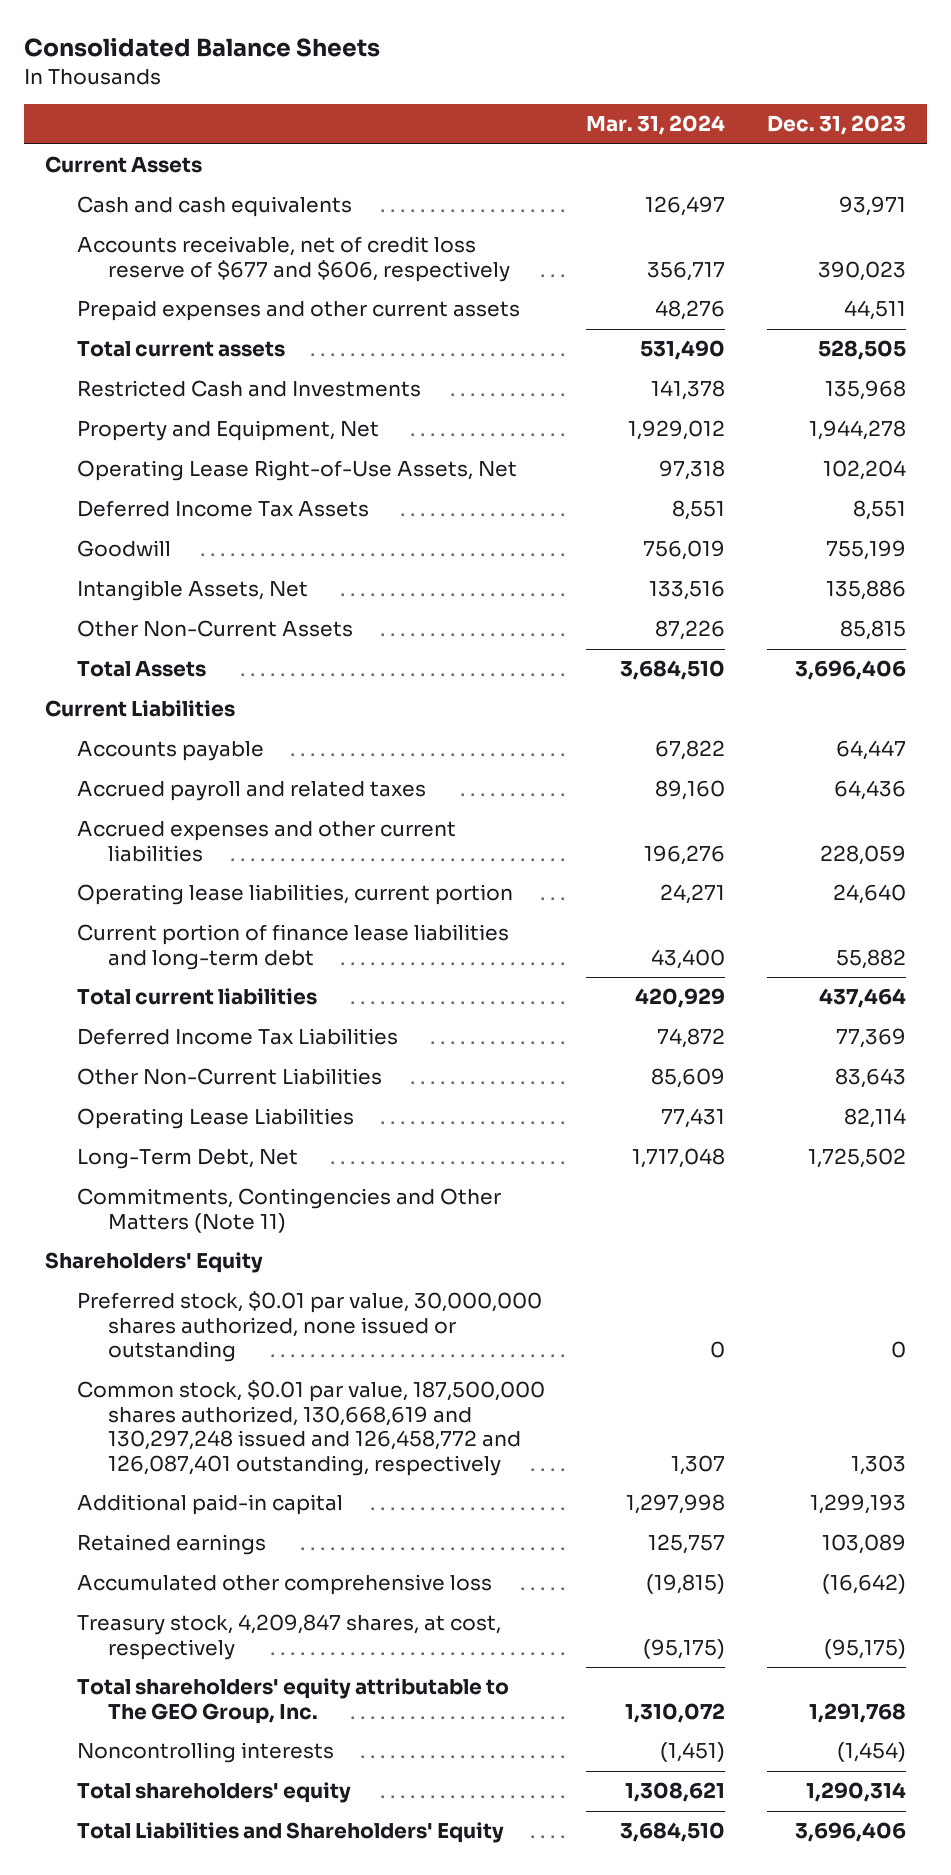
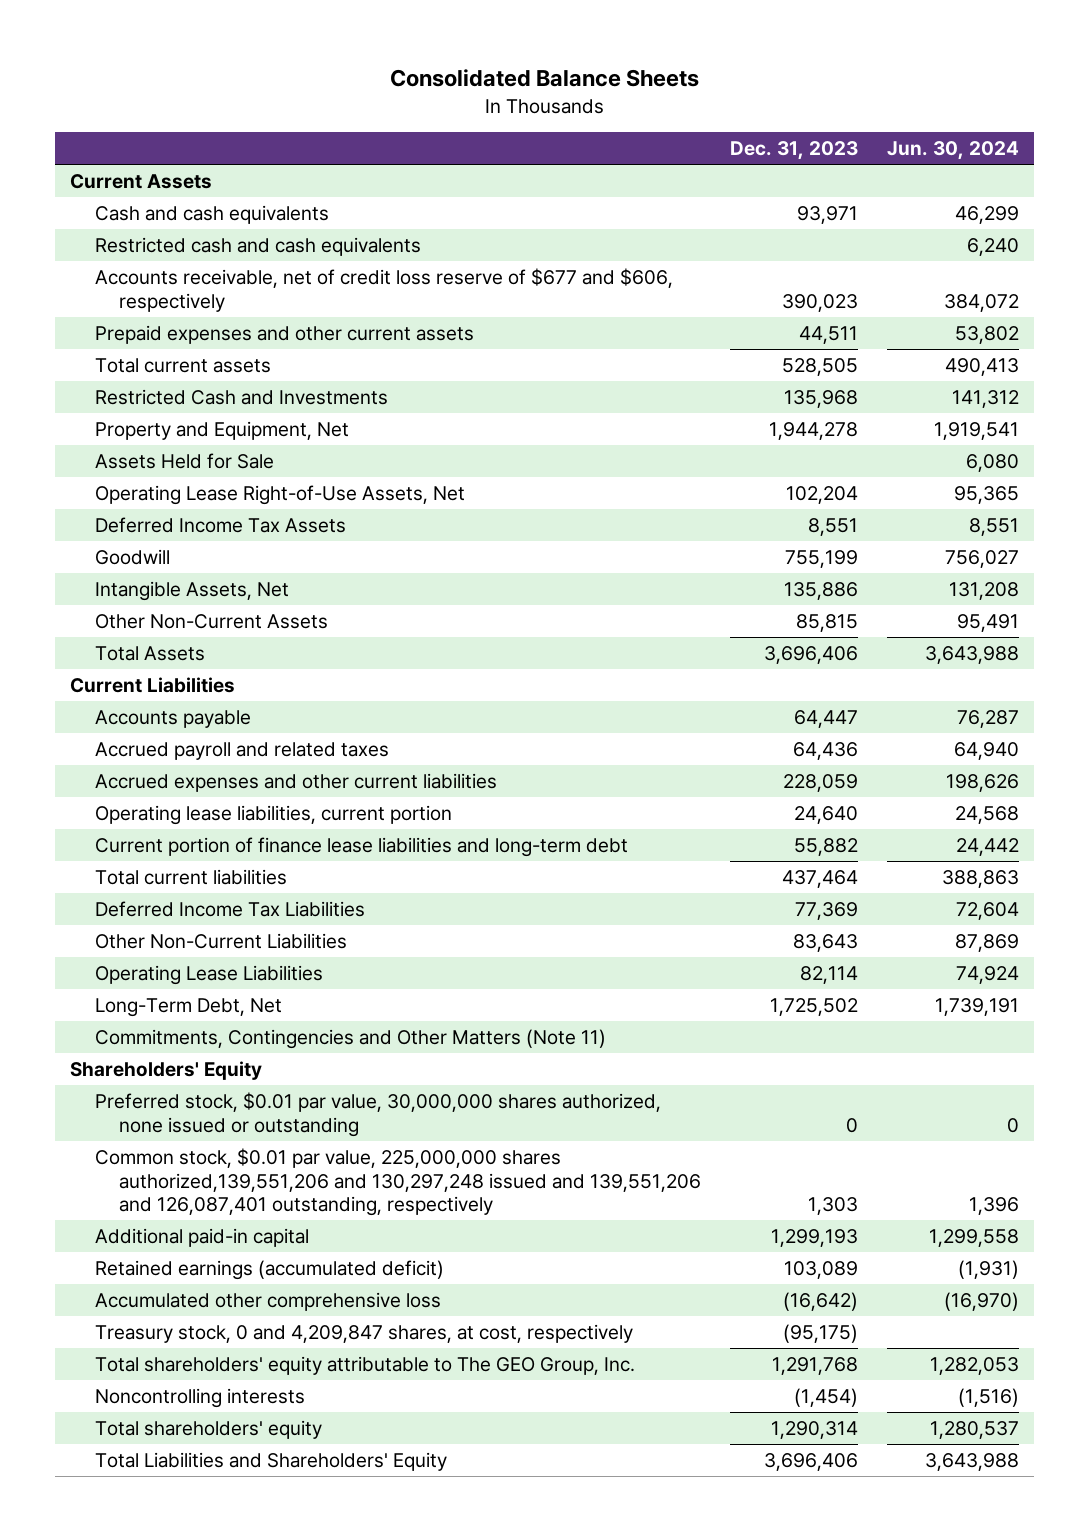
[586,115,726,136] Mar. 31, 2024 -> none
none -> [887,141,1020,161] Jun. 30, 2024
none -> [94,236,421,256] Restricted cash and cash equivalents
none -> [94,452,274,469] Assets Held for Sale
[76,1380,545,1476] Common stock, $0.01 par value, 187,500,000 shares authorized, 130,668,619 and 130,297,248 issued and 126,458,772 and 126,087,401 outstanding, respectively -> [94,1147,702,1217] Common stock, $0.01 par value, 225,000,000 shares authorized,139,551,206 and 130,297,248 issued and 139,551,206 and 126,087,401 outstanding, respectively
[76,1534,266,1556] Retained earnings -> [94,1259,444,1280] Retained earnings (accumulated deficit)
[76,1614,501,1660] Treasury stock, 4,209,847 shares, at cost, respectively -> [94,1323,633,1343] Treasury stock, 0 and 4,209,847 shares, at cost, respectively

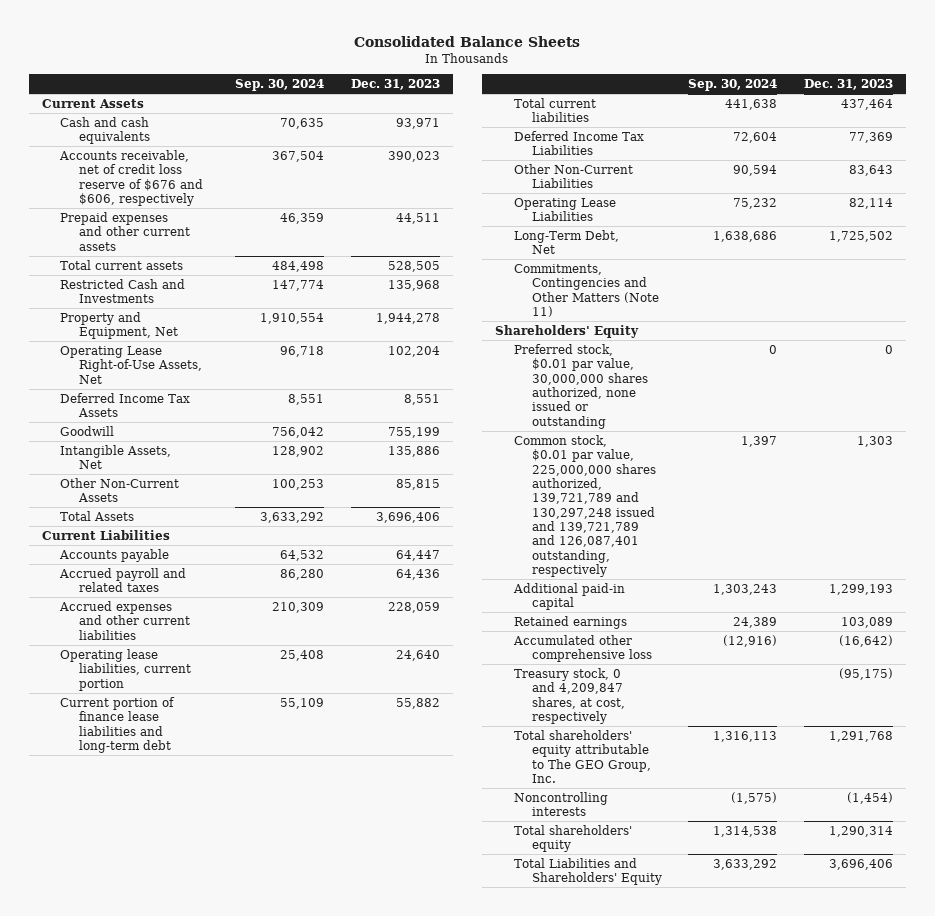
[887,141,1020,161] Jun. 30, 2024 -> none
none -> [235,78,325,91] Sep. 30, 2024
[94,236,421,256] Restricted cash and cash equivalents -> none
[94,267,673,312] Accounts receivable, net of credit loss reserve of $677 and $606, respectively -> [59,149,203,206] Accounts receivable, net of credit loss reserve of $676 and $606, respectively
[94,452,274,469] Assets Held for Sale -> none
[94,1147,702,1217] Common stock, $0.01 par value, 225,000,000 shares authorized,139,551,206 and 130,297,248 issued and 139,551,206 and 126,087,401 outstanding, respectively -> [513,434,656,578] Common stock, $0.01 par value, 225,000,000 shares authorized, 139,721,789 and 130,297,248 issued and 139,721,789 and 126,087,401 outstanding, respectively
[94,1259,444,1280] Retained earnings (accumulated deficit) -> [513,615,627,629] Retained earnings

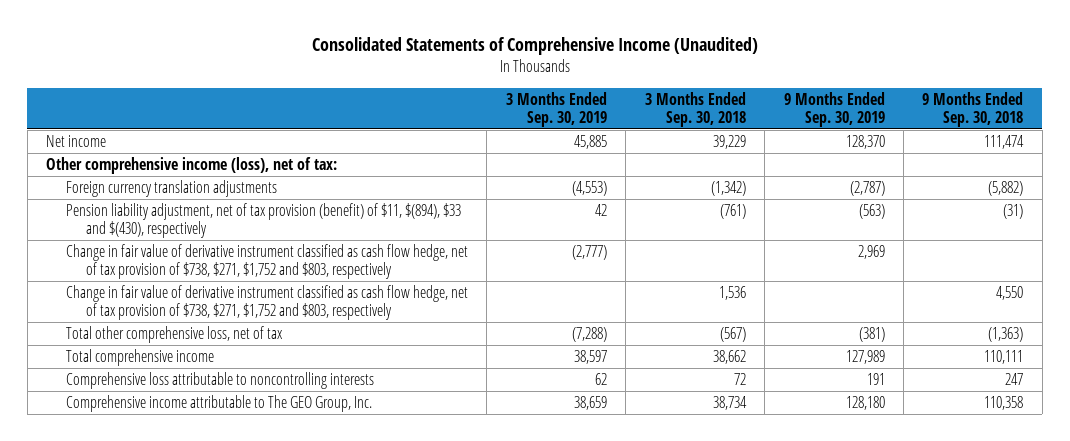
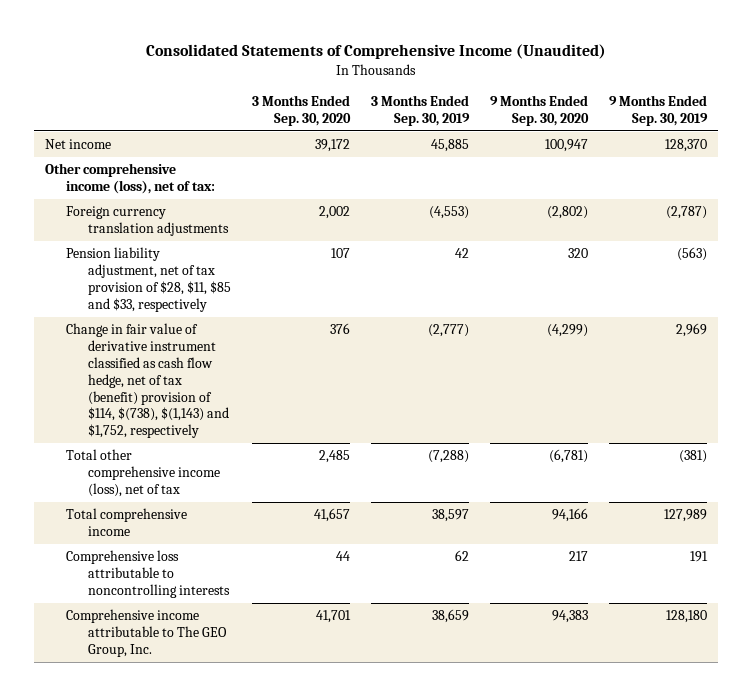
[644,91,746,128] 3 Months Ended Sep. 30, 2018 -> none
[922,91,1024,128] 9 Months Ended Sep. 30, 2018 -> none
none -> [252,95,352,127] 3 Months Ended Sep. 30, 2020
none -> [490,95,590,127] 9 Months Ended Sep. 30, 2020
[65,284,468,321] Change in fair value of derivative instrument classified as cash flow hedge, net of tax provision of $738, $271, $1,752 and $803, respectively -> none
[65,202,461,239] Pension liability adjustment, net of tax provision (benefit) of $11, $(894), $33 and $(430), respectively -> [66,247,231,312] Pension liability adjustment, net of tax provision of $28, $11, $85 and $33, respectively
[65,243,468,280] Change in fair value of derivative instrument classified as cash flow hedge, net of tax provision of $738, $271, $1,752 and $803, respectively -> [66,323,229,439] Change in fair value of derivative instrument classified as cash flow hedge, net of tax (benefit) provision of $114, $(738), $(1,143) and $1,752, respectively
[65,325,283,343] Total other comprehensive loss, net of tax -> [66,449,220,497] Total other comprehensive income (loss), net of tax

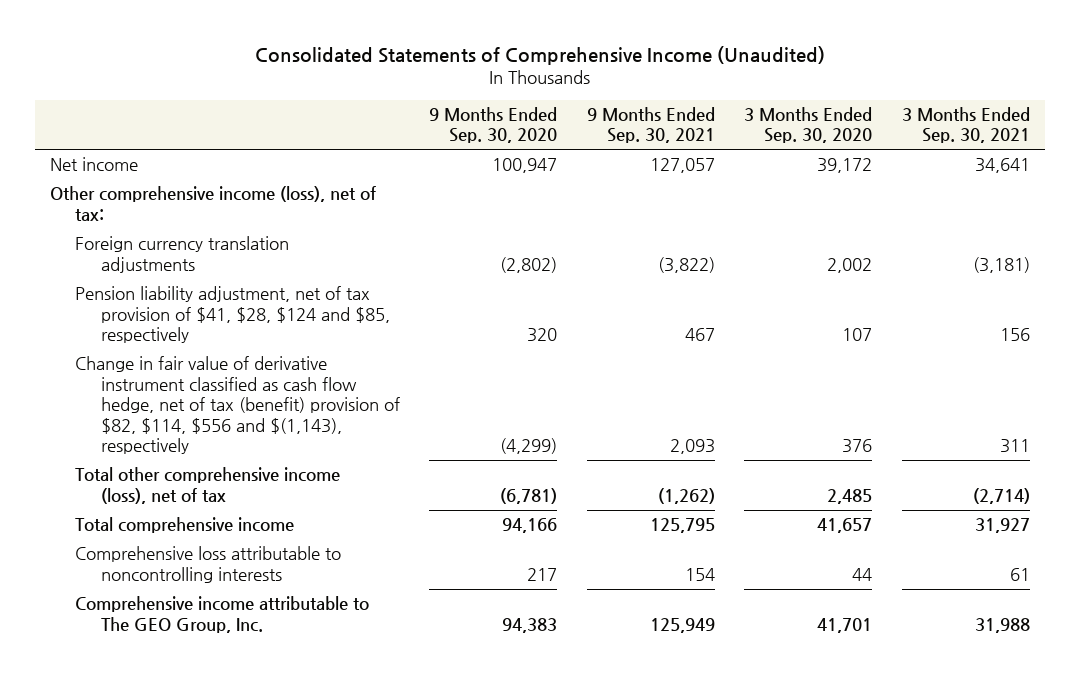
[371,95,471,127] 3 Months Ended Sep. 30, 2019 -> none
[609,95,709,127] 9 Months Ended Sep. 30, 2019 -> none
none -> [586,106,715,144] 9 Months Ended Sep. 30, 2021
none -> [901,106,1030,144] 3 Months Ended Sep. 30, 2021
[66,247,231,312] Pension liability adjustment, net of tax provision of $28, $11, $85 and $33, respectively -> [75,286,390,344] Pension liability adjustment, net of tax provision of $41, $28, $124 and $85, respectively
[66,323,229,439] Change in fair value of derivative instrument classified as cash flow hedge, net of tax (benefit) provision of $114, $(738), $(1,143) and $1,752, respectively -> [75,356,400,455] Change in fair value of derivative instrument classified as cash flow hedge, net of tax (benefit) provision of $82, $114, $556 and $(1,143), respectively

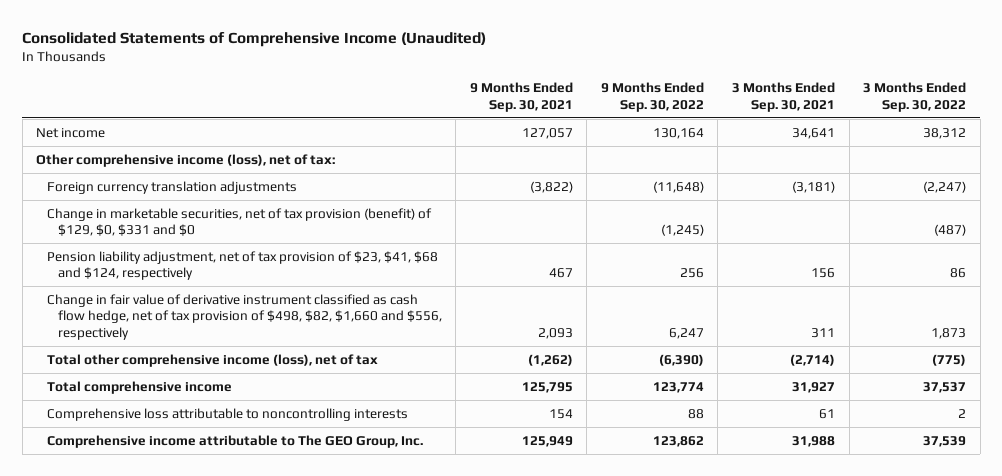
[429,106,558,144] 9 Months Ended Sep. 30, 2020 -> none
[744,106,873,144] 3 Months Ended Sep. 30, 2020 -> none
none -> [600,82,704,112] 9 Months Ended Sep. 30, 2022
none -> [863,82,967,112] 3 Months Ended Sep. 30, 2022
none -> [46,207,432,237] Change in marketable securities, net of tax provision (benefit) of $129, $0, $331 and $0
[75,286,390,344] Pension liability adjustment, net of tax provision of $41, $28, $124 and $85, respectively -> [46,250,438,281] Pension liability adjustment, net of tax provision of $23, $41, $68 and $124, respectively
[75,356,400,455] Change in fair value of derivative instrument classified as cash flow hedge, net of tax (benefit) provision of $82, $114, $556 and $(1,143), respectively -> [46,293,442,340] Change in fair value of derivative instrument classified as cash flow hedge, net of tax provision of $498, $82, $1,660 and $556, respectively

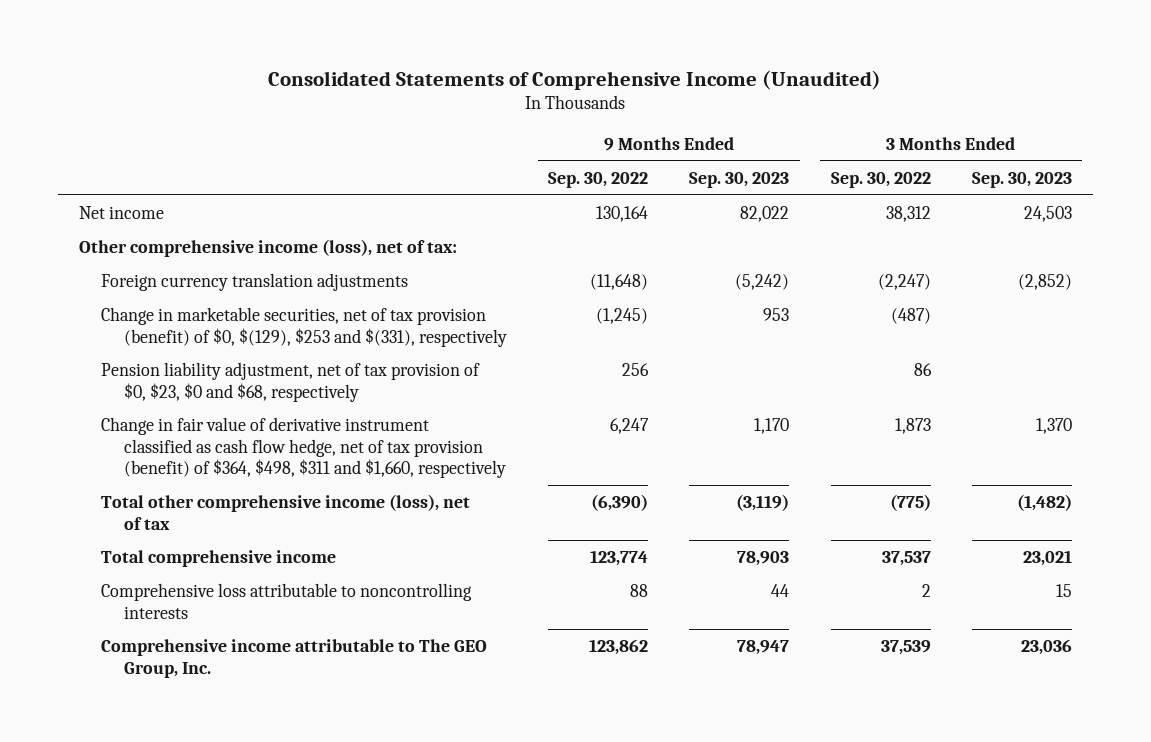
[469,82,573,112] 9 Months Ended Sep. 30, 2021 -> none
[732,82,836,112] 3 Months Ended Sep. 30, 2021 -> none
none -> [689,171,790,188] Sep. 30, 2023
none -> [972,171,1073,188] Sep. 30, 2023
[46,207,432,237] Change in marketable securities, net of tax provision (benefit) of $129, $0, $331 and $0 -> [101,306,507,347] Change in marketable securities, net of tax provision (benefit) of $0, $(129), $253 and $(331), respectively
[46,250,438,281] Pension liability adjustment, net of tax provision of $23, $41, $68 and $124, respectively -> [101,361,481,402] Pension liability adjustment, net of tax provision of $0, $23, $0 and $68, respectively
[46,293,442,340] Change in fair value of derivative instrument classified as cash flow hedge, net of tax provision of $498, $82, $1,660 and $556, respectively -> [101,416,506,479] Change in fair value of derivative instrument classified as cash flow hedge, net of tax provision (benefit) of $364, $498, $311 and $1,660, respectively

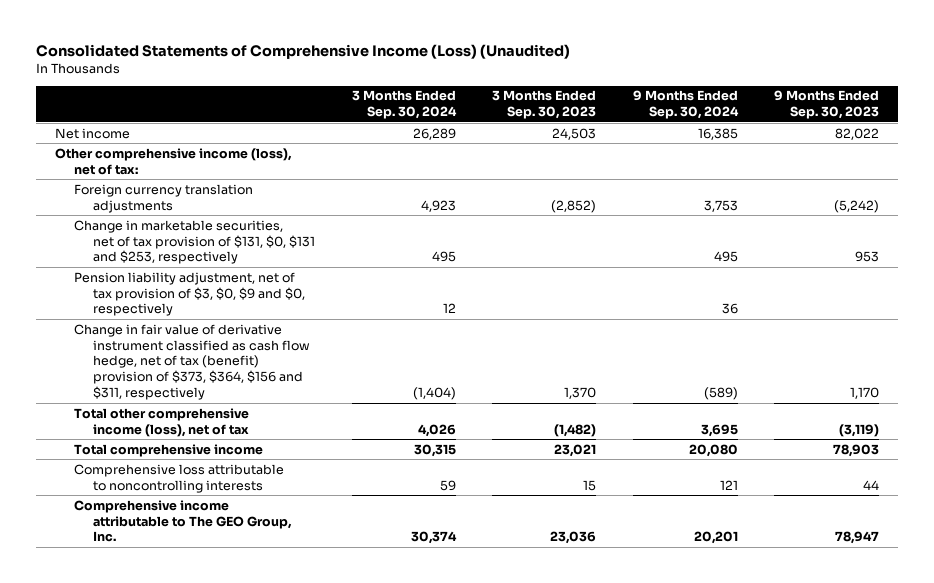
[268,69,882,90] Consolidated Statements of Comprehensive Income (Unaudited) -> [36,43,571,59] Consolidated Statements of Comprehensive Income (Loss) (Unaudited)
[547,171,648,188] Sep. 30, 2022 -> none
[830,171,931,188] Sep. 30, 2022 -> none
none -> [351,90,457,120] 3 Months Ended Sep. 30, 2024
none -> [632,90,739,120] 9 Months Ended Sep. 30, 2024
[101,306,507,347] Change in marketable securities, net of tax provision (benefit) of $0, $(129), $253 and $(331), respectively -> [73,219,316,265] Change in marketable securities, net of tax provision of $131, $0, $131 and $253, respectively
[101,361,481,402] Pension liability adjustment, net of tax provision of $0, $23, $0 and $68, respectively -> [73,271,306,317] Pension liability adjustment, net of tax provision of $3, $0, $9 and $0, respectively
[101,416,506,479] Change in fair value of derivative instrument classified as cash flow hedge, net of tax provision (benefit) of $364, $498, $311 and $1,660, respectively -> [73,323,311,401] Change in fair value of derivative instrument classified as cash flow hedge, net of tax (benefit) provision of $373, $364, $156 and $311, respectively

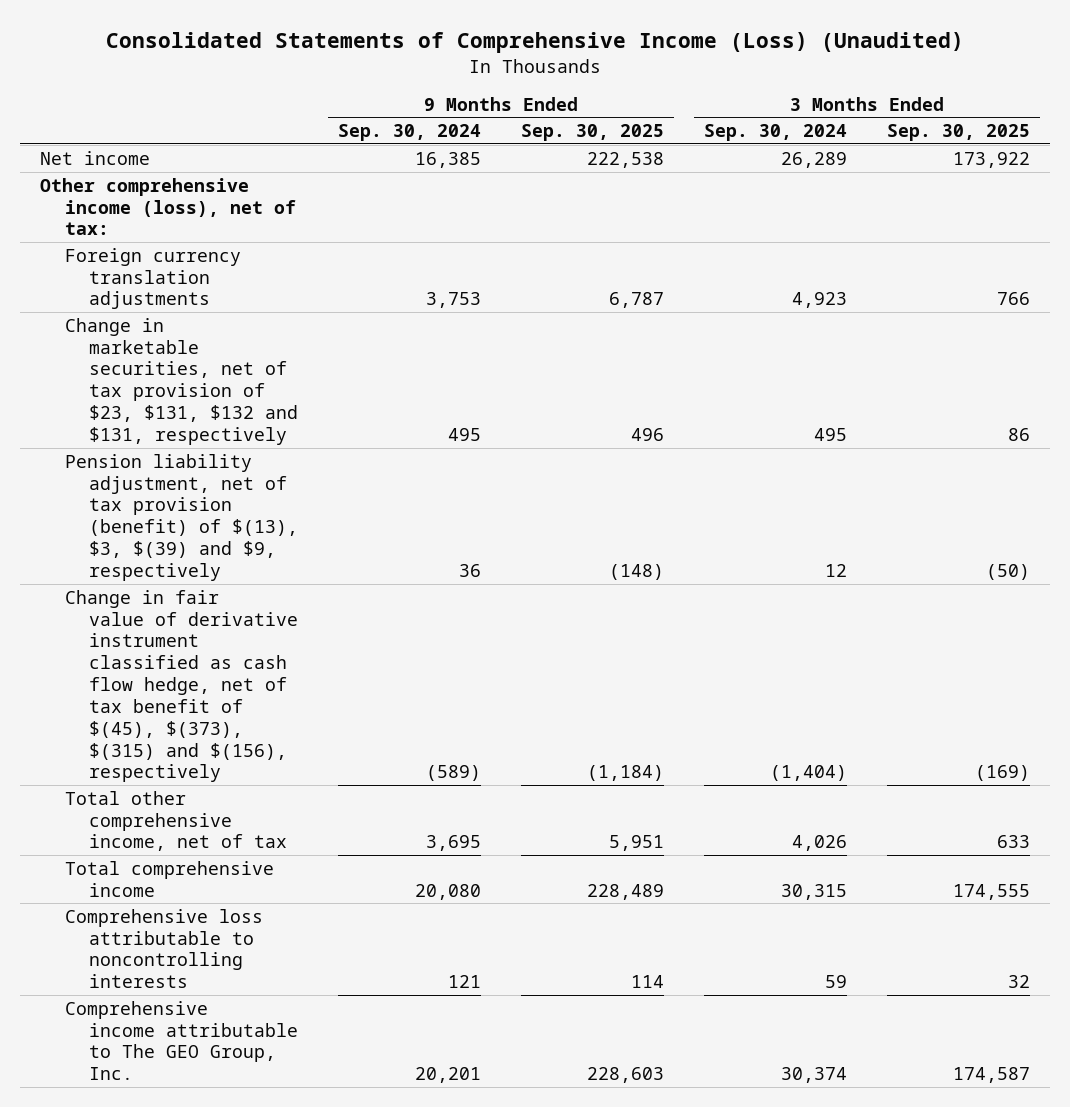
[492,90,597,120] 3 Months Ended Sep. 30, 2023 -> none
[774,90,880,120] 9 Months Ended Sep. 30, 2023 -> none
none -> [521,124,665,142] Sep. 30, 2025
none -> [886,124,1030,142] Sep. 30, 2025
[73,219,316,265] Change in marketable securities, net of tax provision of $131, $0, $131 and $253, respectively -> [64,317,299,445] Change in marketable securities, net of tax provision of $23, $131, $132 and $131, respectively
[73,271,306,317] Pension liability adjustment, net of tax provision of $3, $0, $9 and $0, respectively -> [64,453,299,581] Pension liability adjustment, net of tax provision (benefit) of $(13), $3, $(39) and $9, respectively
[73,323,311,401] Change in fair value of derivative instrument classified as cash flow hedge, net of tax (benefit) provision of $373, $364, $156 and $311, respectively -> [64,589,299,783] Change in fair value of derivative instrument classified as cash flow hedge, net of tax benefit of $(45), $(373), $(315) and $(156), respectively
[73,407,250,437] Total other comprehensive income (loss), net of tax -> [64,790,288,852] Total other comprehensive income, net of tax

